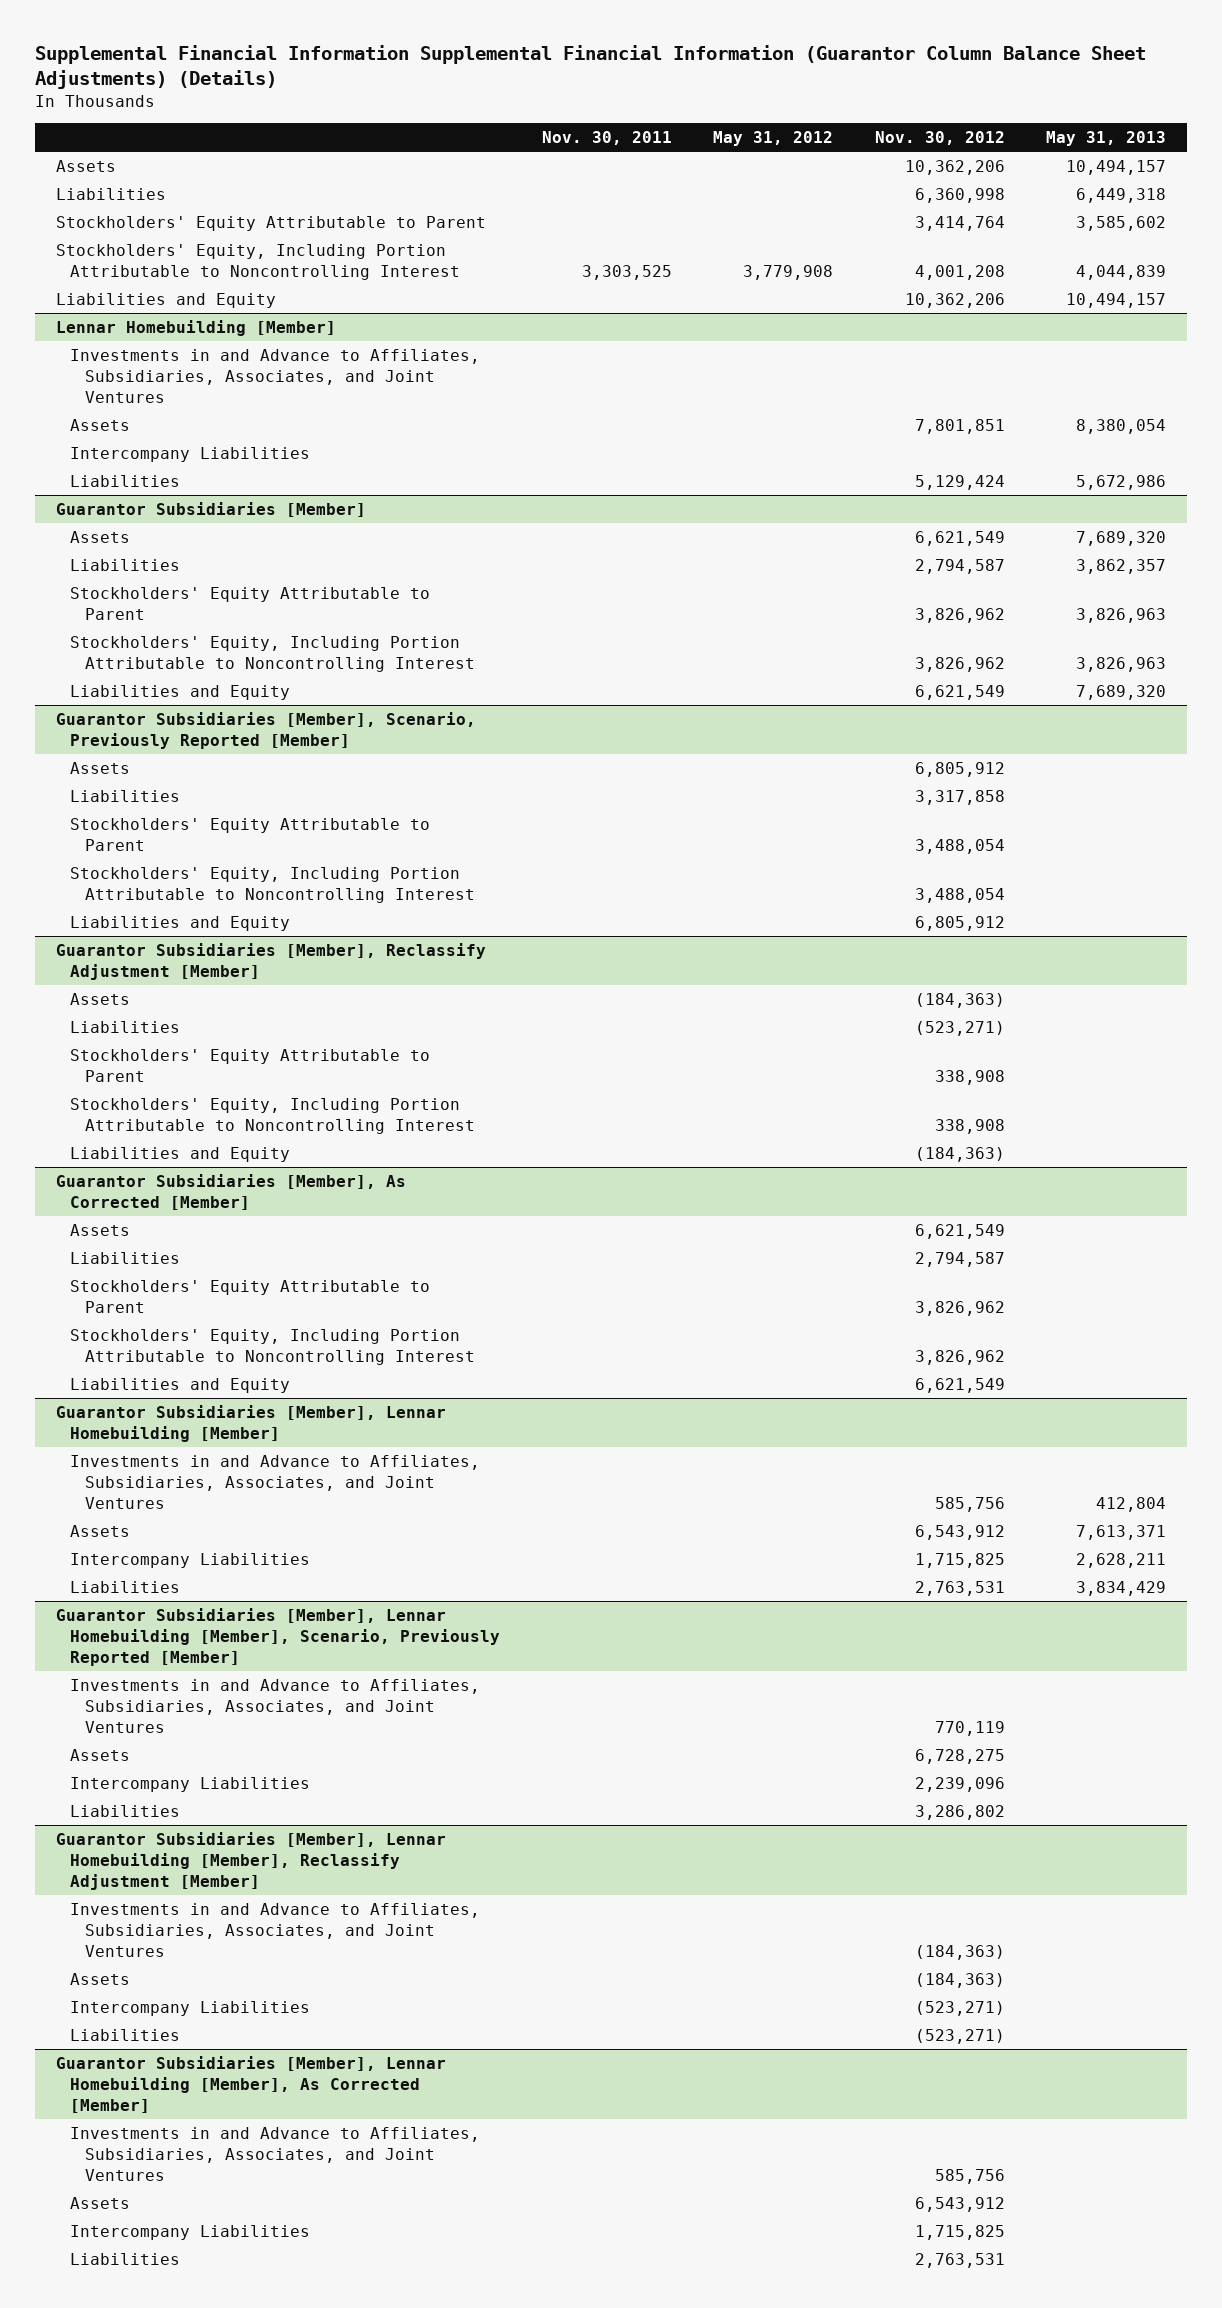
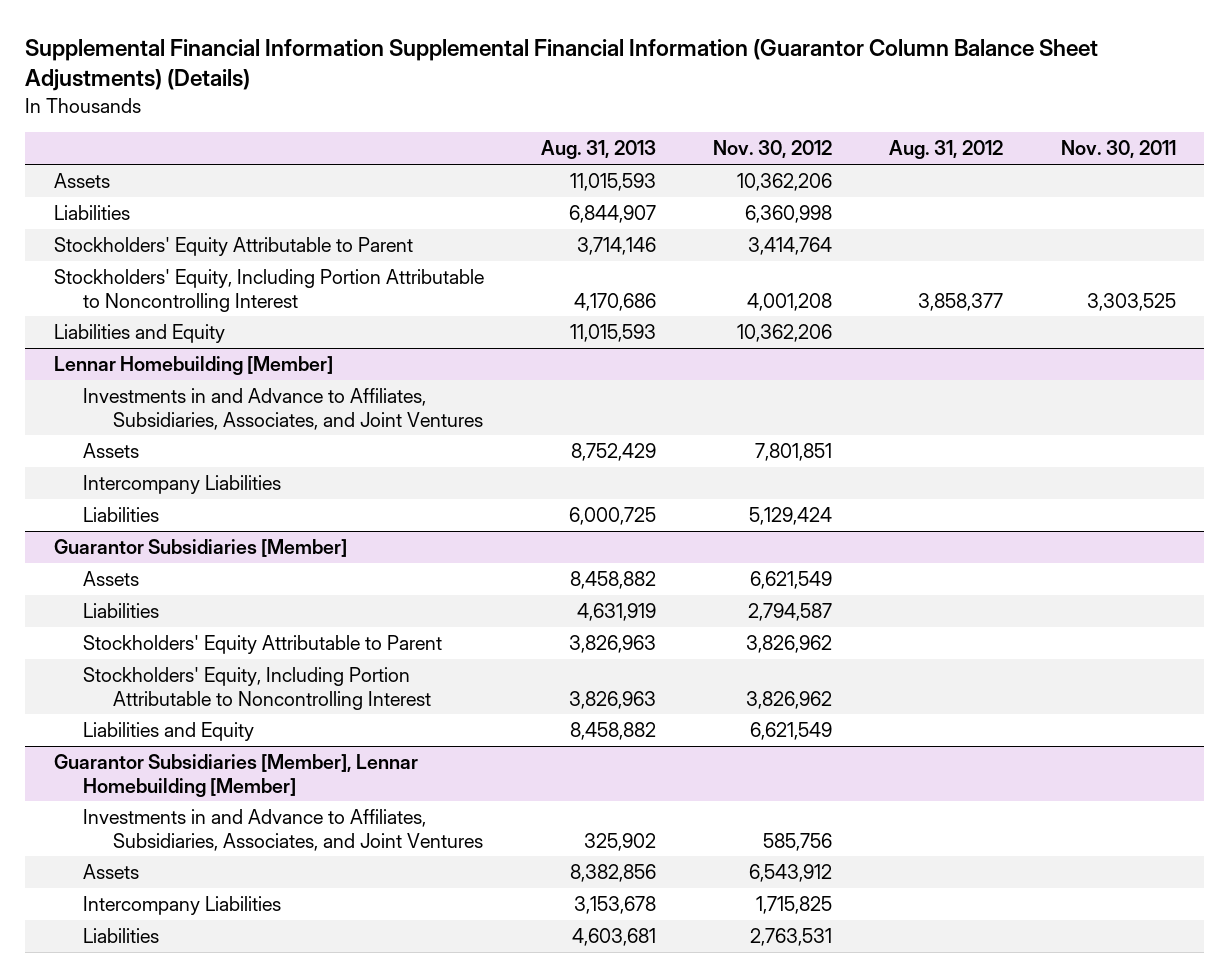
[713,130,834,146] May 31, 2012 -> none
[1046,130,1167,146] May 31, 2013 -> none
none -> [540,140,656,160] Aug. 31, 2013
none -> [889,140,1004,160] Aug. 31, 2012
[55,712,476,749] Guarantor Subsidiaries [Member], Scenario, Previously Reported [Member] -> none
[70,762,131,775] Assets -> none
[70,790,181,803] Liabilities -> none
[70,818,431,851] Stockholders' Equity Attributable to Parent -> none
[70,867,476,903] Stockholders' Equity, Including Portion Attributable to Noncontrolling Interest -> none
[70,916,291,932] Liabilities and Equity -> none
[55,943,486,980] Guarantor Subsidiaries [Member], Reclassify Adjustment [Member] -> none
[70,993,131,1006] Assets -> none
[70,1021,181,1034] Liabilities -> none
[70,1049,431,1082] Stockholders' Equity Attributable to Parent -> none
[70,1098,476,1134] Stockholders' Equity, Including Portion Attributable to Noncontrolling Interest -> none
[70,1147,291,1163] Liabilities and Equity -> none
[55,1174,406,1210] Guarantor Subsidiaries [Member], As Corrected [Member] -> none
[70,1224,131,1237] Assets -> none
[70,1252,181,1265] Liabilities -> none
[70,1280,431,1313] Stockholders' Equity Attributable to Parent -> none
[70,1329,476,1365] Stockholders' Equity, Including Portion Attributable to Noncontrolling Interest -> none
[70,1378,291,1394] Liabilities and Equity -> none
[55,1608,501,1666] Guarantor Subsidiaries [Member], Lennar Homebuilding [Member], Scenario, Previously Reported [Member] -> none
[70,1679,481,1733] Investments in and Advance to Affiliates, Subsidiaries, Associates, and Joint Ventures -> none
[70,1749,131,1762] Assets -> none
[70,1777,311,1793] Intercompany Liabilities -> none
[70,1805,181,1818] Liabilities -> none
[55,1832,446,1890] Guarantor Subsidiaries [Member], Lennar Homebuilding [Member], Reclassify Adjustment [Member] -> none
[70,1903,481,1957] Investments in and Advance to Affiliates, Subsidiaries, Associates, and Joint Ventures -> none
[70,1973,131,1986] Assets -> none
[70,2001,311,2017] Intercompany Liabilities -> none
[70,2029,181,2042] Liabilities -> none
[55,2056,446,2113] Guarantor Subsidiaries [Member], Lennar Homebuilding [Member], As Corrected [Member] -> none
[70,2127,481,2181] Investments in and Advance to Affiliates, Subsidiaries, Associates, and Joint Ventures -> none
[70,2197,131,2210] Assets -> none
[70,2225,311,2241] Intercompany Liabilities -> none
[70,2253,181,2266] Liabilities -> none

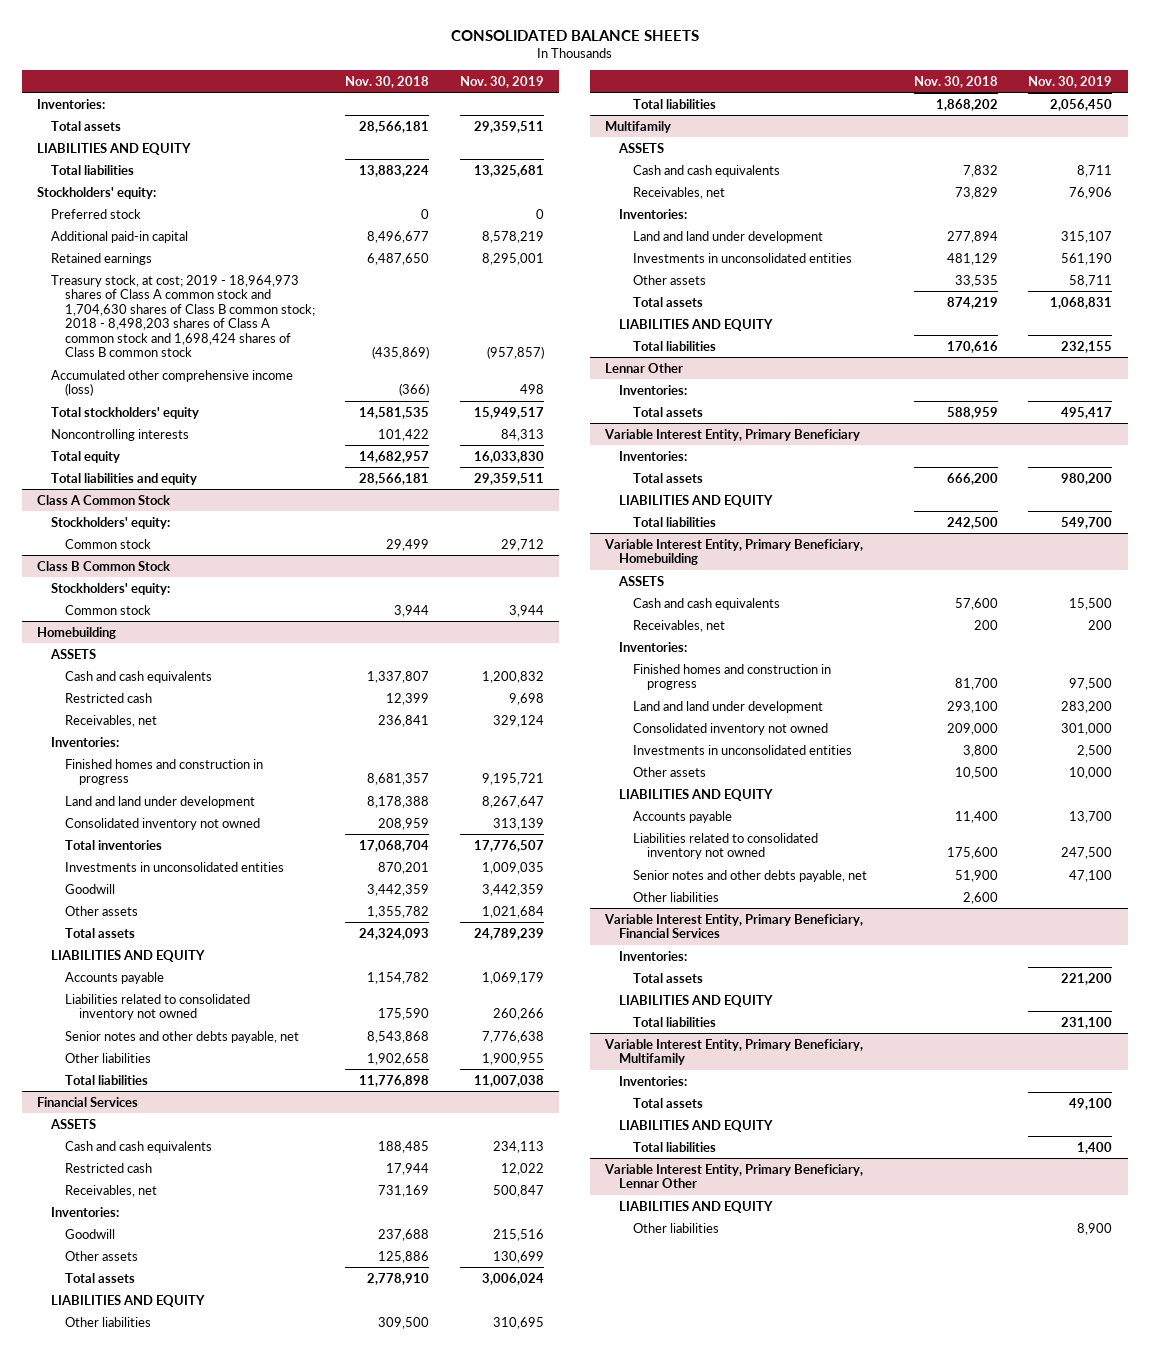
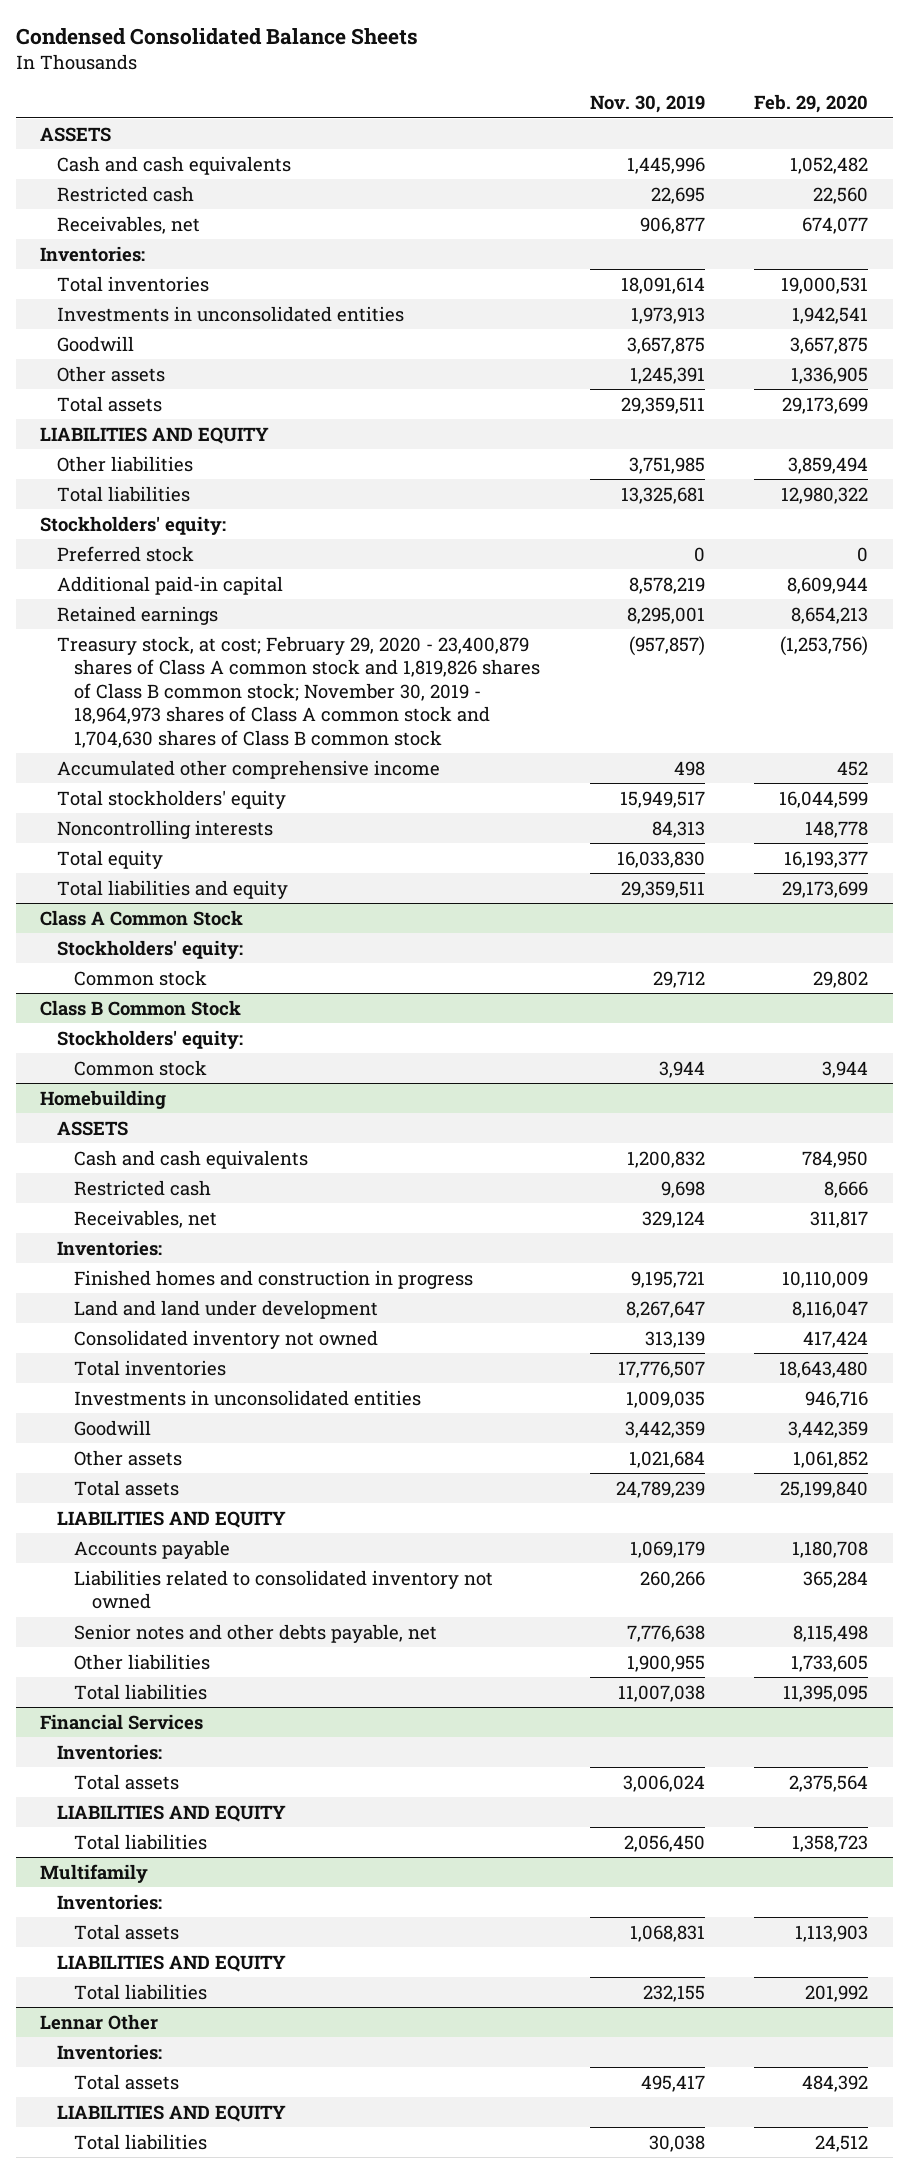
[450,29,699,41] CONSOLIDATED BALANCE SHEETS -> [15,28,418,46] Condensed Consolidated Balance Sheets
[345,75,430,88] Nov. 30, 2018 -> none
none -> [753,94,868,114] Feb. 29, 2020
none -> [40,126,112,142] ASSETS
none -> [57,155,292,175] Cash and cash equivalents
none -> [57,185,195,202] Restricted cash
none -> [57,215,201,234] Receivables, net
none -> [57,275,210,292] Total inventories
none -> [57,305,405,322] Investments in unconsolidated entities
none -> [57,335,135,352] Goodwill
none -> [57,365,166,382] Other assets
none -> [57,455,194,472] Other liabilities
[50,274,315,358] Treasury stock, at cost; 2019 - 18,964,973 shares of Class A common stock and 1,704,630 shares of Class B common stock; 2018 - 8,498,203 shares of Class A common stock and 1,698,424 shares of Class B common stock -> [57,635,541,748] Treasury stock, at cost; February 29, 2020 - 23,400,879 shares of Class A common stock and 1,819,826 shares of Class B common stock; November 30, 2019 - 18,964,973 shares of Class A common stock and 1,704,630 shares of Class B common stock
[50,369,293,397] Accumulated other comprehensive income (loss) -> [57,759,441,779] Accumulated other comprehensive income
[49,1118,96,1129] ASSETS -> none
[64,1140,212,1153] Cash and cash equivalents -> none
[64,1162,152,1173] Restricted cash -> none
[64,1184,157,1197] Receivables, net -> none
[64,1228,115,1239] Goodwill -> none
[64,1250,138,1261] Other assets -> none
[64,1316,151,1327] Other liabilities -> none
[618,142,665,153] ASSETS -> none
[633,164,781,177] Cash and cash equivalents -> none
[633,186,726,199] Receivables, net -> none
[633,230,824,243] Land and land under development -> none
[633,252,853,263] Investments in unconsolidated entities -> none
[633,274,707,285] Other assets -> none
[604,428,861,441] Variable Interest Entity, Primary Beneficiary -> none
[619,450,688,461] Inventories: -> none
[633,472,704,483] Total assets -> none
[604,538,864,566] Variable Interest Entity, Primary Beneficiary, Homebuilding -> none
[618,575,665,586] ASSETS -> none
[633,597,781,610] Cash and cash equivalents -> none
[633,619,726,632] Receivables, net -> none
[619,641,688,652] Inventories: -> none
[633,663,832,691] Finished homes and construction in progress -> none
[633,700,824,713] Land and land under development -> none
[633,722,829,735] Consolidated inventory not owned -> none
[633,744,853,755] Investments in unconsolidated entities -> none
[633,766,707,777] Other assets -> none
[619,788,774,801] LIABILITIES AND EQUITY -> none
[633,810,733,823] Accounts payable -> none
[633,832,819,860] Liabilities related to consolidated inventory not owned -> none
[633,869,868,882] Senior notes and other debts payable, net -> none
[633,891,720,902] Other liabilities -> none
[604,913,864,939] Variable Interest Entity, Primary Beneficiary, Financial Services -> none
[619,950,688,961] Inventories: -> none
[633,972,704,983] Total assets -> none
[619,994,774,1007] LIABILITIES AND EQUITY -> none
[633,1016,717,1027] Total liabilities -> none
[604,1038,864,1066] Variable Interest Entity, Primary Beneficiary, Multifamily -> none
[619,1075,688,1086] Inventories: -> none
[633,1097,704,1108] Total assets -> none
[619,1119,774,1132] LIABILITIES AND EQUITY -> none
[633,1141,717,1152] Total liabilities -> none
[604,1163,864,1189] Variable Interest Entity, Primary Beneficiary, Lennar Other -> none
[619,1200,774,1213] LIABILITIES AND EQUITY -> none
[633,1222,720,1233] Other liabilities -> none
[1061,516,1113,529] 549,700 -> [648,2134,705,2152] 30,038

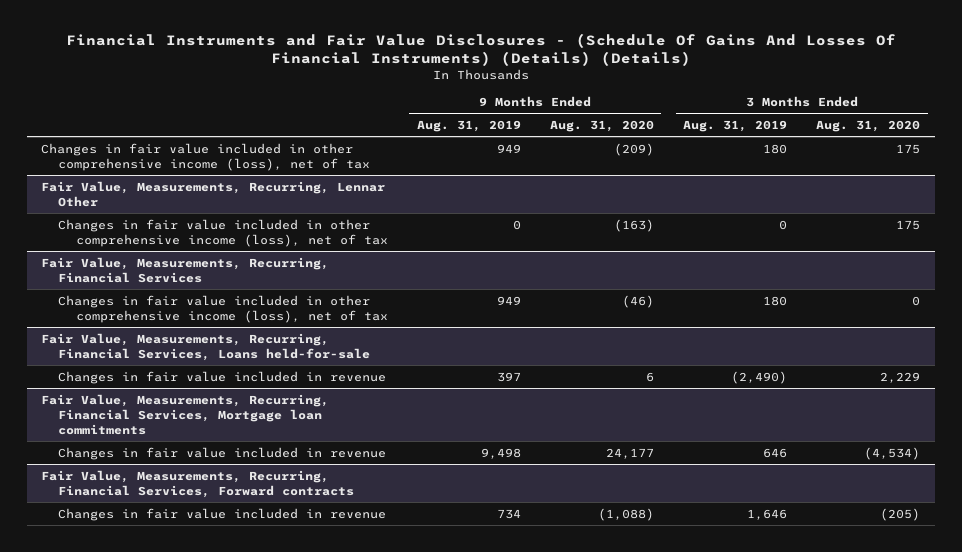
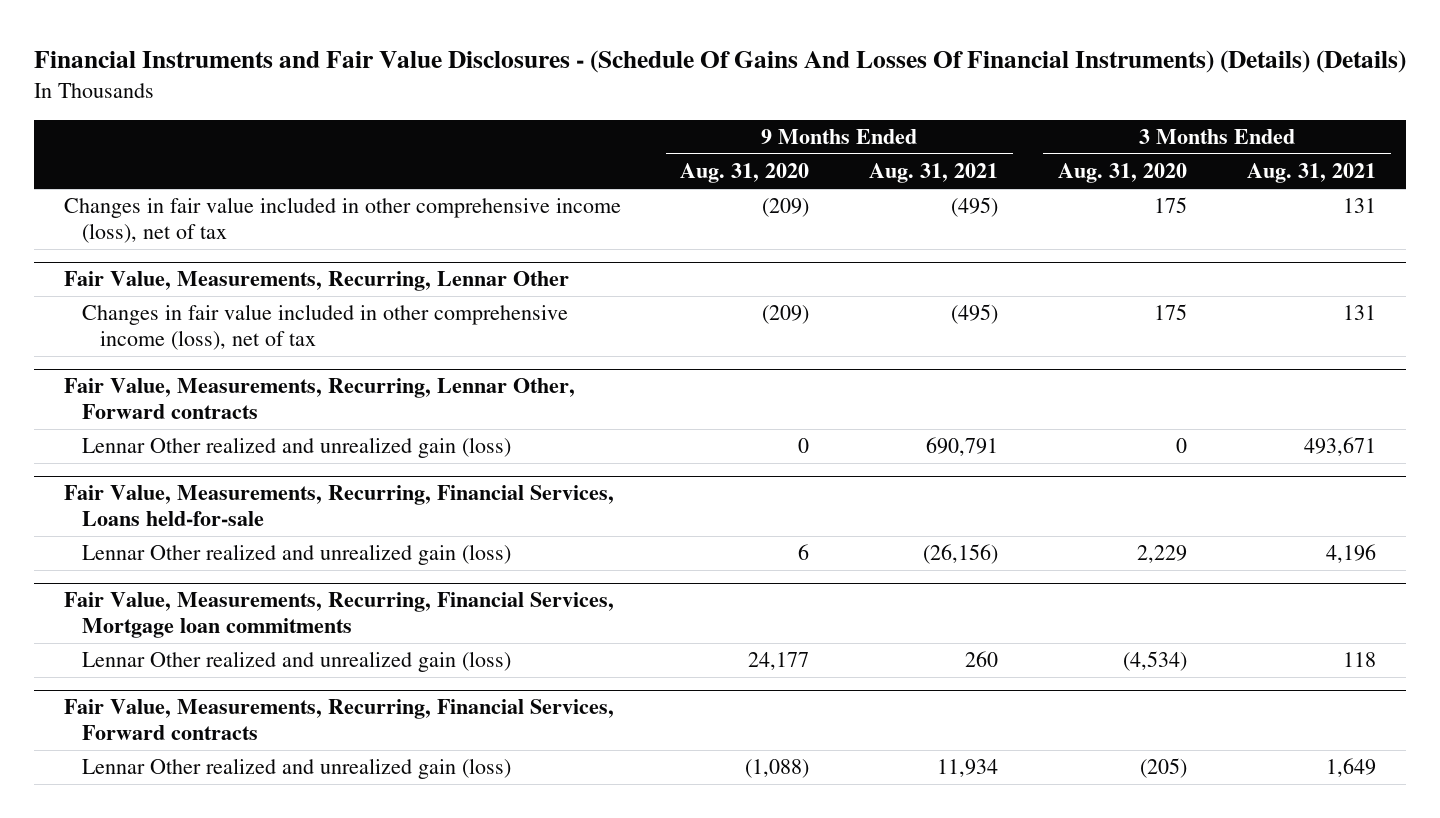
[416,119,521,132] Aug. 31, 2019 -> none
[683,119,788,132] Aug. 31, 2019 -> none
none -> [869,163,999,184] Aug. 31, 2021
none -> [1246,163,1376,184] Aug. 31, 2021
[41,256,330,283] Fair Value, Measurements, Recurring, Financial Services -> none
[58,294,388,323] Changes in fair value included in other comprehensive income (loss), net of tax -> none
[613,218,654,232] (163) -> [762,305,810,325] (209)
none -> [63,378,575,420] Fair Value, Measurements, Recurring, Lennar Other, Forward contracts
none -> [81,437,511,459] Lennar Other realized and unrealized gain (loss)
[58,370,387,384] Changes in fair value included in revenue -> [81,544,511,566] Lennar Other realized and unrealized gain (loss)
[58,446,387,460] Changes in fair value included in revenue -> [81,651,511,673] Lennar Other realized and unrealized gain (loss)
[58,507,387,521] Changes in fair value included in revenue -> [81,758,511,780] Lennar Other realized and unrealized gain (loss)

